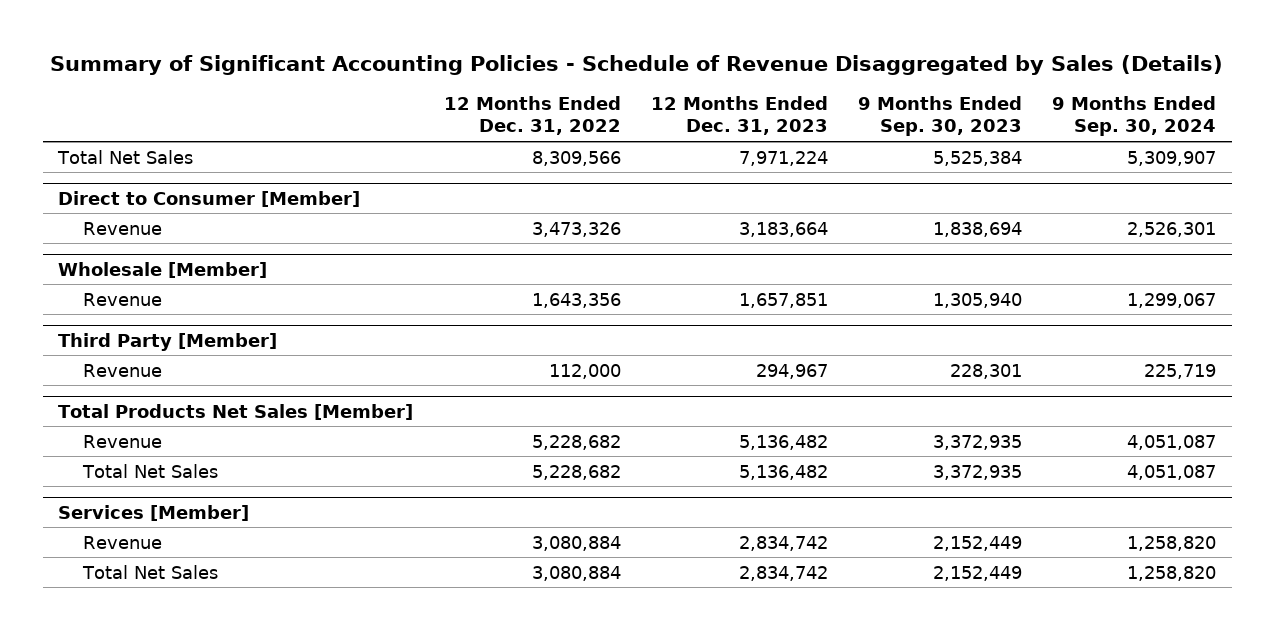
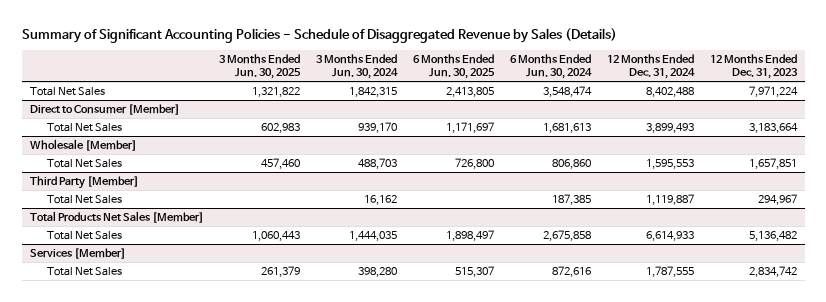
[50,54,1224,75] Summary of Significant Accounting Policies - Schedule of Revenue Disaggregated by Sales (Details) -> [21,28,617,44] Summary of Significant Accounting Policies - Schedule of Disaggregated Revenue by Sales (Details)
[443,96,621,136] 12 Months Ended Dec. 31, 2022 -> none
[858,96,1023,137] 9 Months Ended Sep. 30, 2023 -> none
[1052,96,1217,137] 9 Months Ended Sep. 30, 2024 -> none
none -> [219,54,302,80] 3 Months Ended Jun. 30, 2025
none -> [316,54,399,80] 3 Months Ended Jun. 30, 2024
none -> [413,54,496,80] 6 Months Ended Jun. 30, 2025
none -> [510,54,593,80] 6 Months Ended Jun. 30, 2024
none -> [606,54,695,80] 12 Months Ended Dec. 31, 2024
[83,221,163,235] Revenue -> [46,123,122,133] Total Net Sales
[83,292,163,306] Revenue -> [46,159,122,169] Total Net Sales
[83,363,163,377] Revenue -> [46,195,122,205] Total Net Sales
[83,434,163,448] Revenue -> none
[83,535,163,549] Revenue -> none

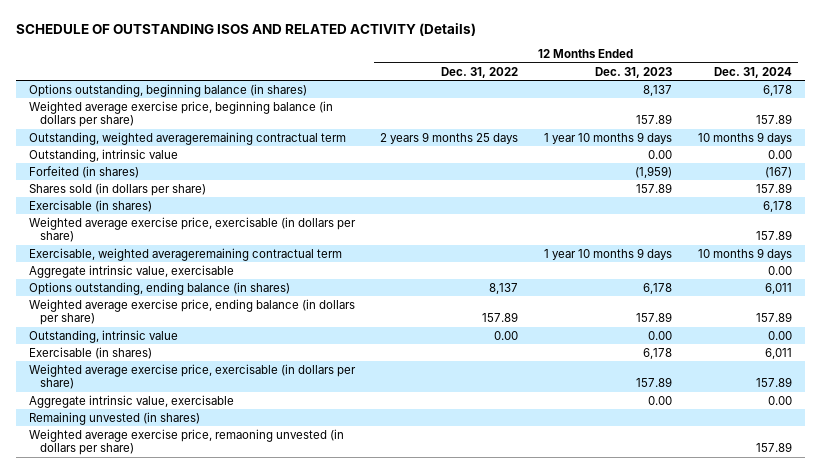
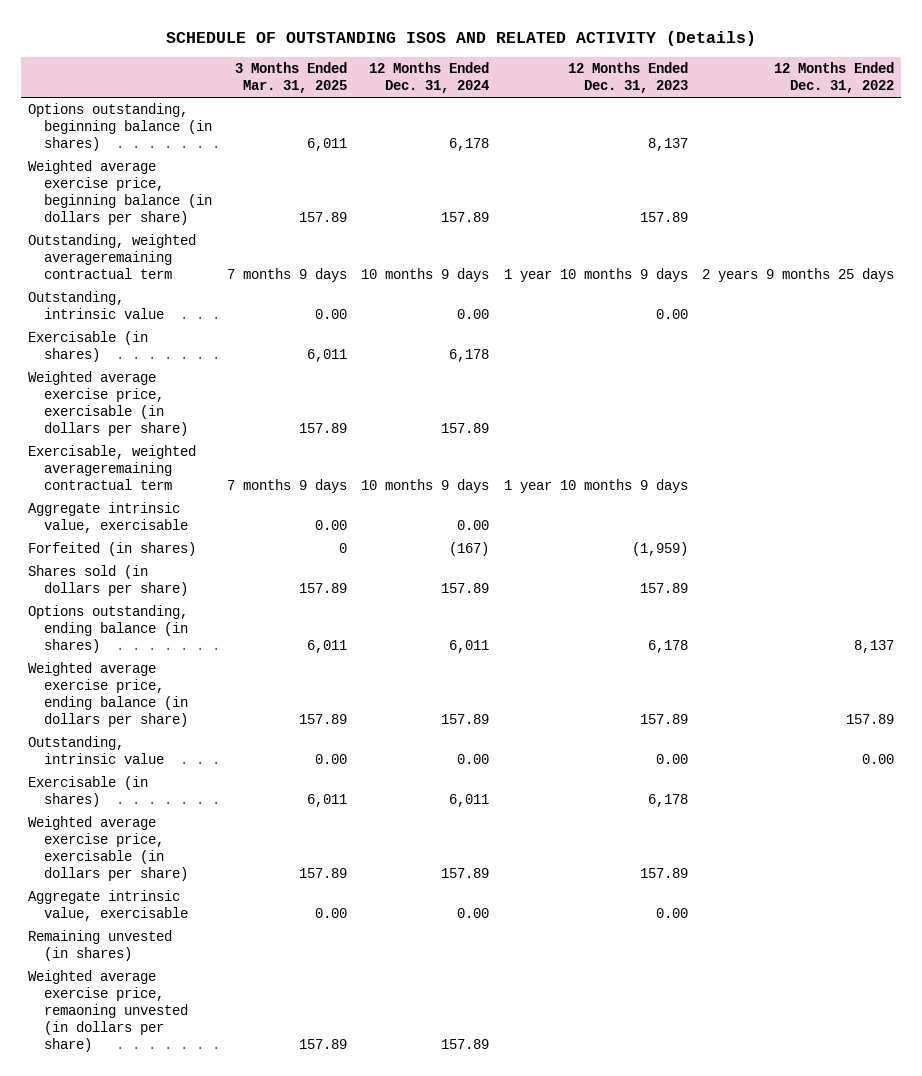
none -> [234,62,347,94] 3 Months Ended Mar. 31, 2025
[28,165,139,178] Forfeited (in shares) -> [28,542,197,557] Forfeited (in shares)
[28,182,206,196] Shares sold (in dollars per share) -> [28,565,189,596] Shares sold (in dollars per share)

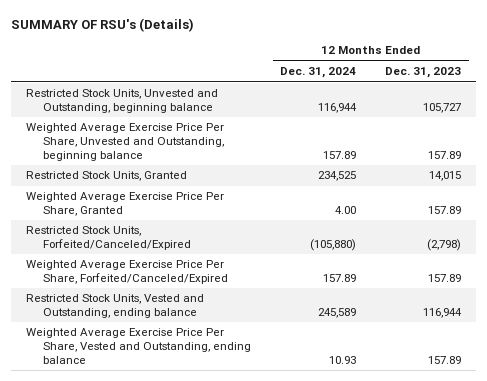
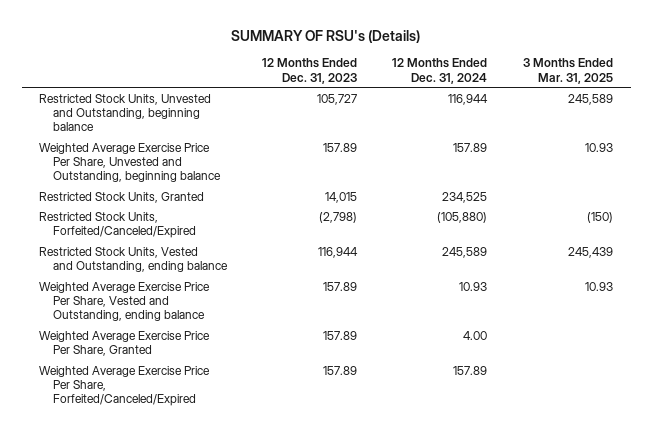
none -> [522,58,613,84] 3 Months Ended Mar. 31, 2025
[25,192,224,216] Weighted Average Exercise Price Per Share, Granted -> [39,330,211,356] Weighted Average Exercise Price Per Share, Granted
[25,260,228,284] Weighted Average Exercise Price Per Share, Forfeited/Canceled/Expired -> [39,365,211,406] Weighted Average Exercise Price Per Share, Forfeited/Canceled/Expired

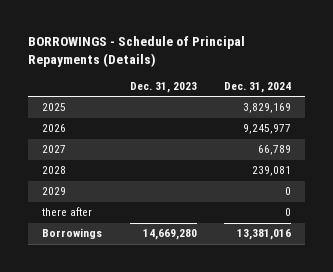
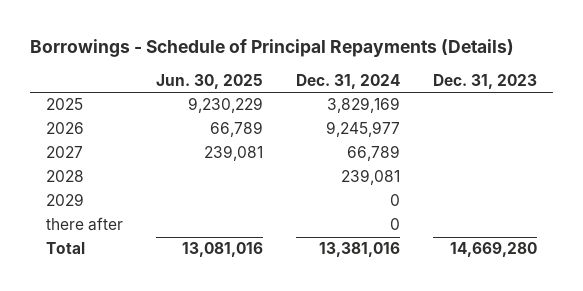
[28,36,246,68] BORROWINGS - Schedule of Principal Repayments (Details) -> [29,39,514,58] Borrowings - Schedule of Principal Repayments (Details)
none -> [156,74,264,90] Jun. 30, 2025
[42,228,103,240] Borrowings -> [46,242,86,255] Total

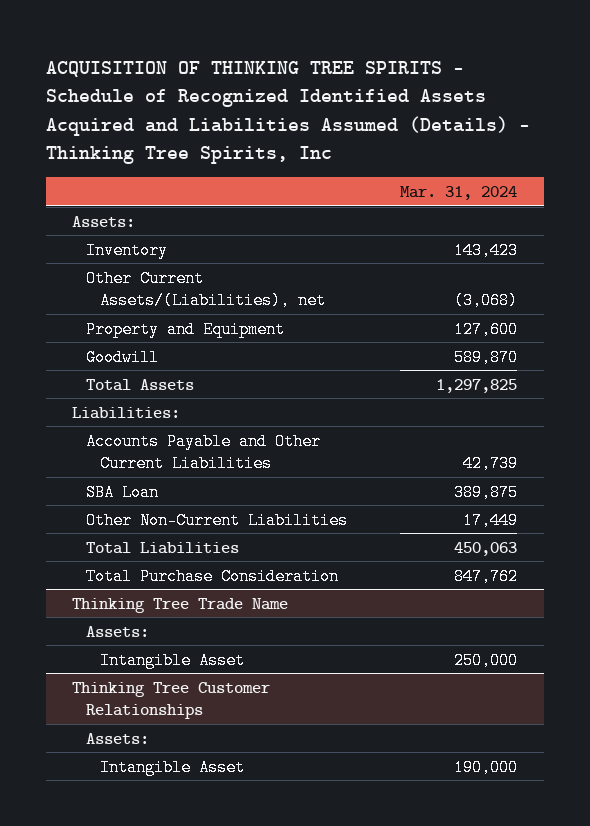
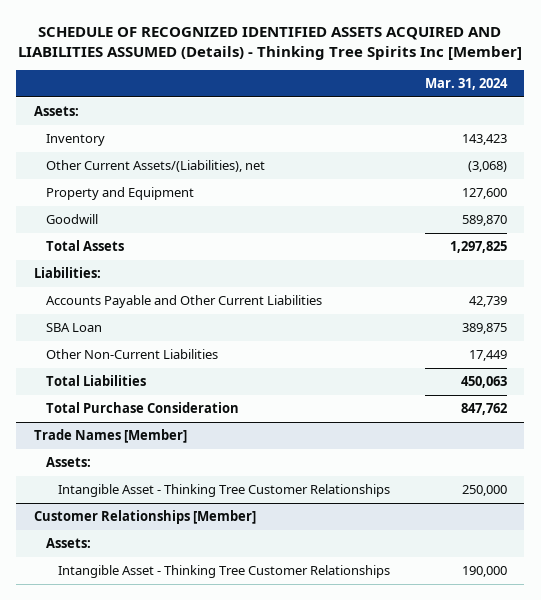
[45,61,530,164] ACQUISITION OF THINKING TREE SPIRITS - Schedule of Recognized Identified Assets Acquired and Liabilities Assumed (Details) - Thinking Tree Spirits, Inc -> [18,26,523,60] SCHEDULE OF RECOGNIZED IDENTIFIED ASSETS ACQUIRED AND LIABILITIES ASSUMED (Details) - Thinking Tree Spirits Inc [Member]
[72,597,289,613] Thinking Tree Trade Name -> none
none -> [33,429,187,444] Trade Names [Member]
[72,681,271,720] Thinking Tree Customer Relationships -> none
[99,651,245,669] Intangible Asset -> [57,484,390,498] Intangible Asset - Thinking Tree Customer Relationships
none -> [33,510,256,525] Customer Relationships [Member]
[99,758,245,776] Intangible Asset -> [57,565,390,579] Intangible Asset - Thinking Tree Customer Relationships

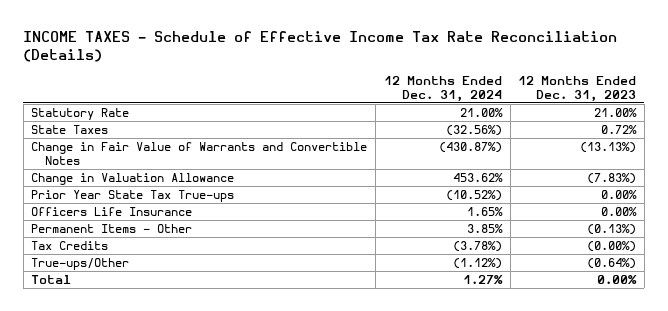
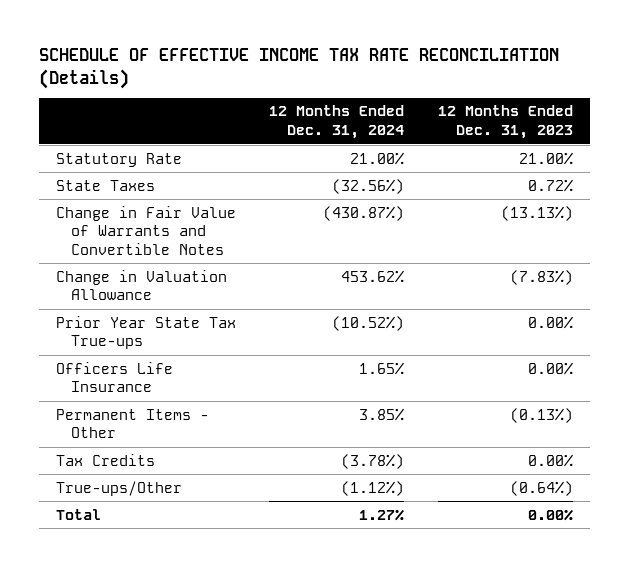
[23,30,618,62] INCOME TAXES - Schedule of Effective Income Tax Rate Reconciliation (Details) -> [38,48,559,89] SCHEDULE OF EFFECTIVE INCOME TAX RATE RECONCILIATION (Details)
[587,241,637,253] (0.00%) -> [527,453,573,467] 0.00%

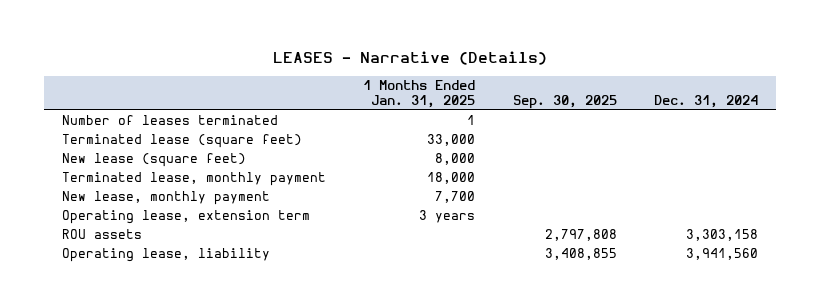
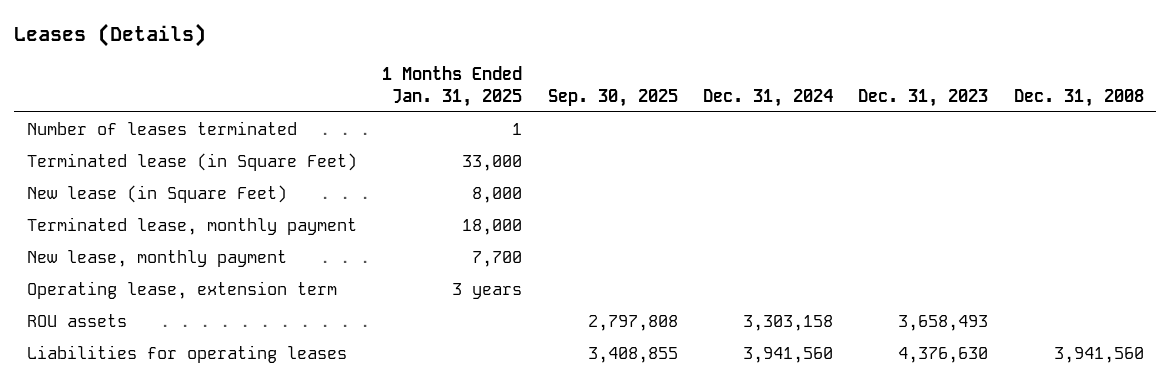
[273,51,548,66] LEASES - Narrative (Details) -> [14,23,207,48] Leases (Details)
none -> [858,88,989,107] Dec. 31, 2023
none -> [1013,88,1144,107] Dec. 31, 2008
[62,134,303,149] Terminated lease (square feet) -> [26,153,357,172] Terminated lease (in Square Feet)
[62,153,247,168] New lease (square feet) -> [26,185,287,204] New lease (in Square Feet)
[62,248,271,263] Operating lease, liability -> [26,345,347,364] Liabilities for operating leases

